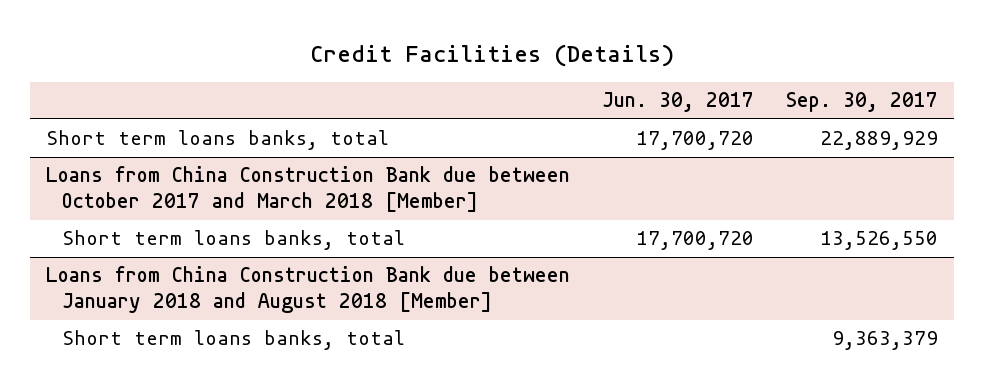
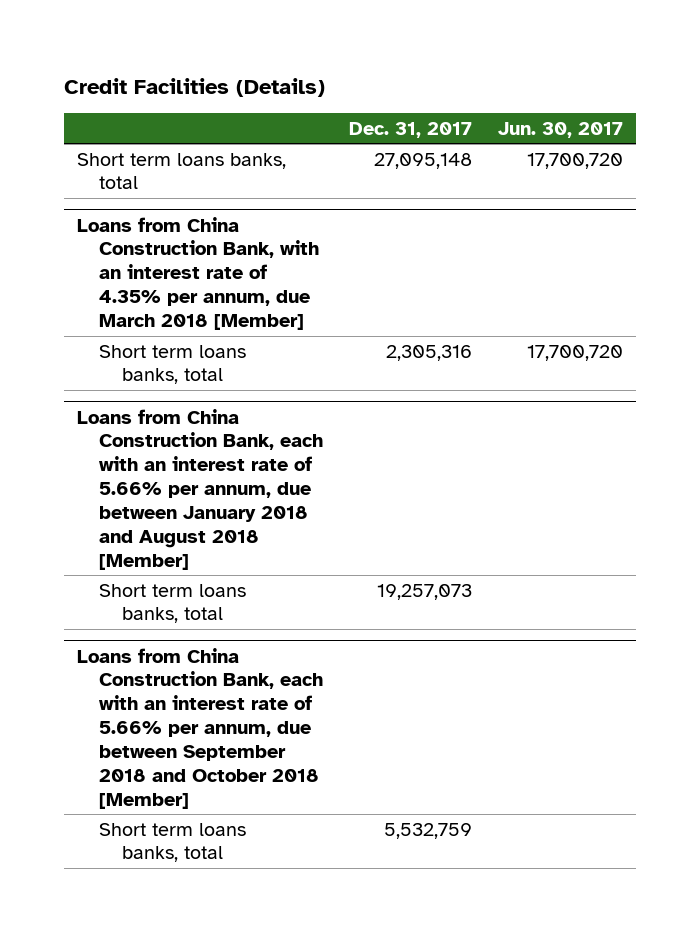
[786,92,939,113] Sep. 30, 2017 -> none
none -> [348,121,472,138] Dec. 31, 2017
[45,166,570,213] Loans from China Construction Bank due between October 2017 and March 2018 [Member] -> [76,216,320,331] Loans from China Construction Bank, with an interest rate of 4.35% per annum, due March 2018 [Member]
[45,266,570,314] Loans from China Construction Bank due between January 2018 and August 2018 [Member] -> [76,408,324,570] Loans from China Construction Bank, each with an interest rate of 5.66% per annum, due between January 2018 and August 2018 [Member]
none -> [76,647,324,809] Loans from China Construction Bank, each with an interest rate of 5.66% per annum, due between September 2018 and October 2018 [Member]
none -> [99,822,247,863] Short term loans banks, total

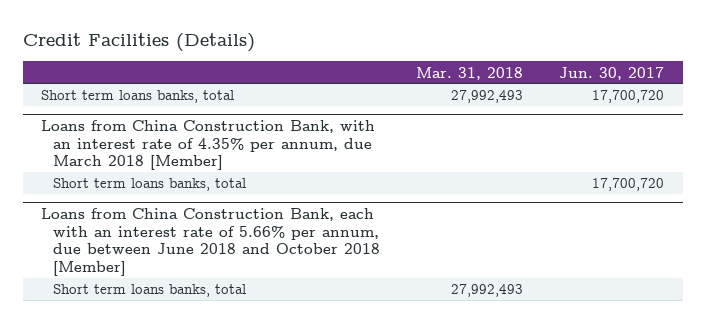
[348,121,472,138] Dec. 31, 2017 -> none
none -> [416,66,524,80] Mar. 31, 2018
[76,408,324,570] Loans from China Construction Bank, each with an interest rate of 5.66% per annum, due between January 2018 and August 2018 [Member] -> [40,208,381,277] Loans from China Construction Bank, each with an interest rate of 5.66% per annum, due between June 2018 and October 2018 [Member]
[76,647,324,809] Loans from China Construction Bank, each with an interest rate of 5.66% per annum, due between September 2018 and October 2018 [Member] -> none
[99,822,247,863] Short term loans banks, total -> none

